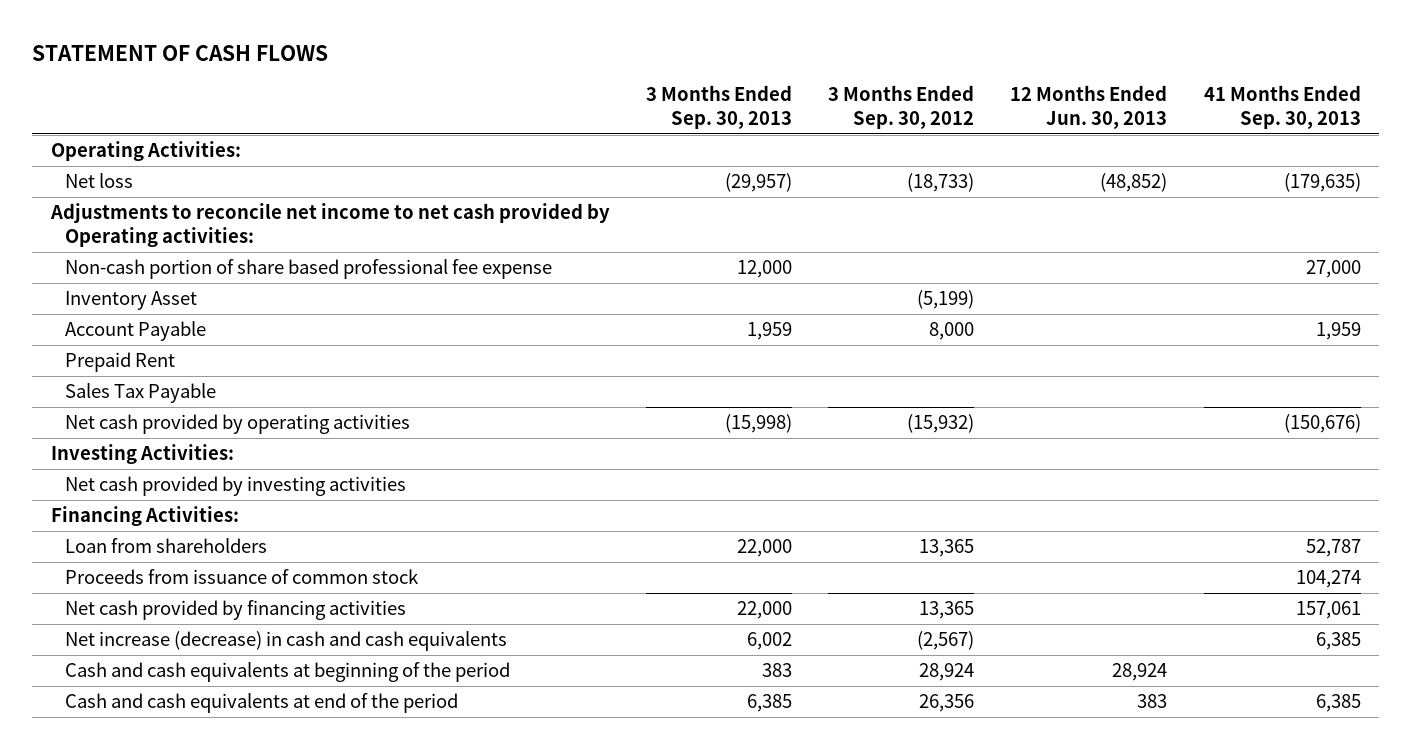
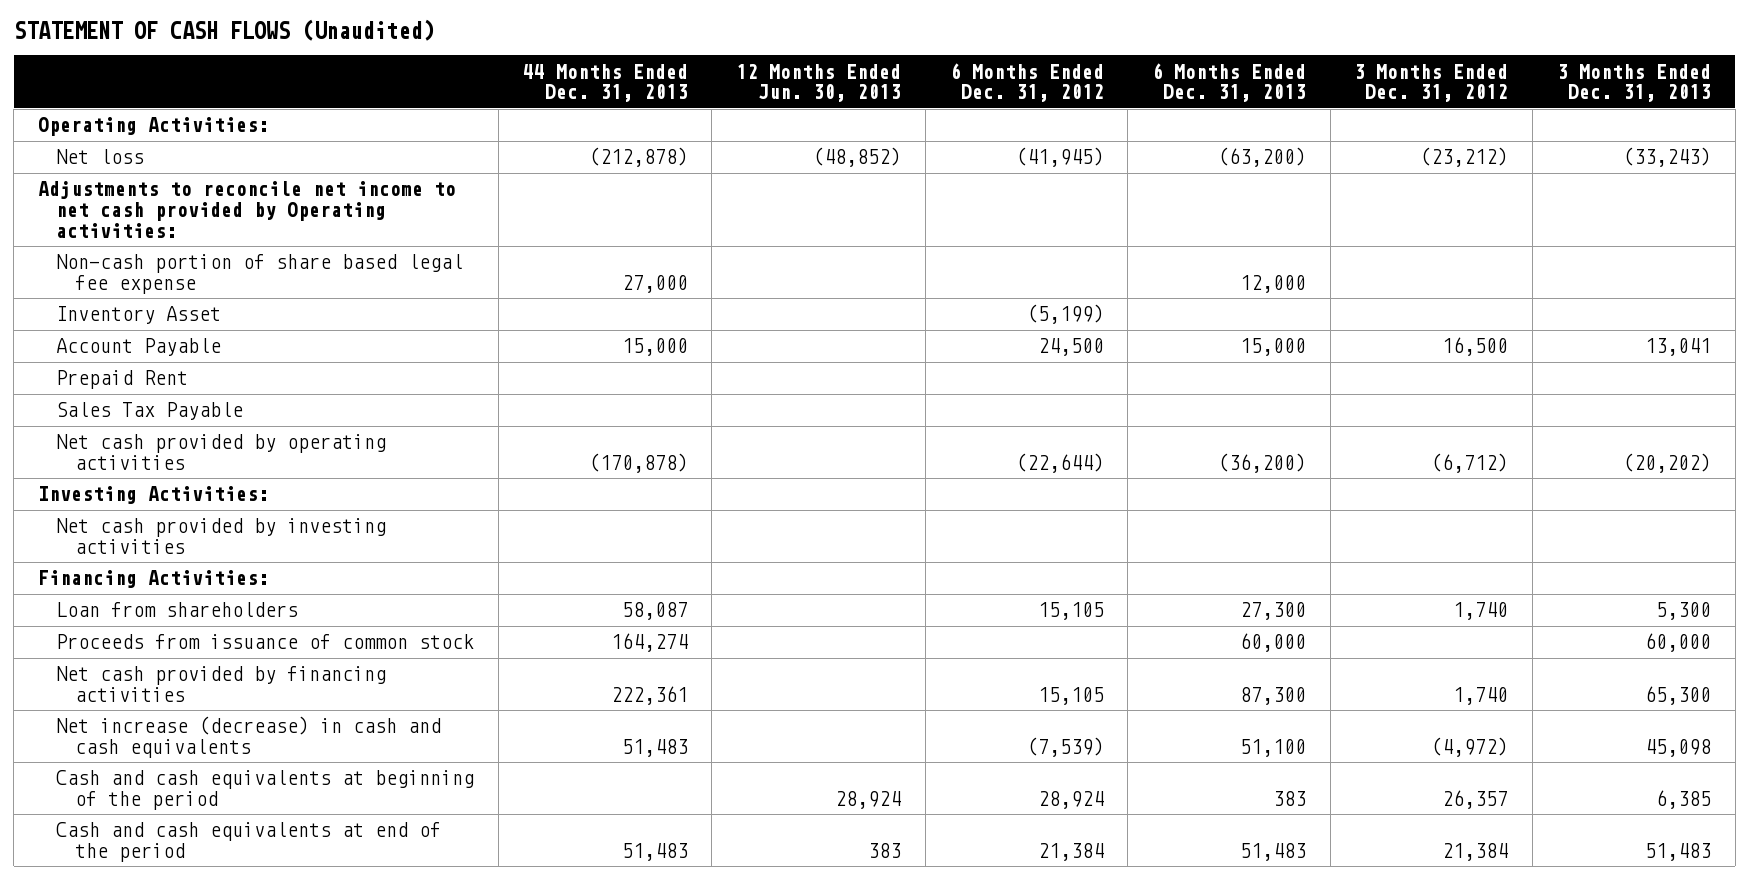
[32,44,329,61] STATEMENT OF CASH FLOWS -> [13,19,434,42] STATEMENT OF CASH FLOWS (Unaudited)
[645,85,792,130] 3 Months Ended Sep. 30, 2013 -> none
[828,85,975,130] 3 Months Ended Sep. 30, 2012 -> none
[1203,85,1361,130] 41 Months Ended Sep. 30, 2013 -> none
none -> [522,63,688,103] 44 Months Ended Dec. 31, 2013
none -> [949,62,1104,103] 6 Months Ended Dec. 31, 2012
none -> [1152,62,1307,103] 6 Months Ended Dec. 31, 2013
none -> [1354,63,1509,103] 3 Months Ended Dec. 31, 2012
none -> [1556,63,1711,103] 3 Months Ended Dec. 31, 2013
[64,259,552,280] Non-cash portion of share based professional fee expense -> [56,254,464,294] Non-cash portion of share based legal fee expense

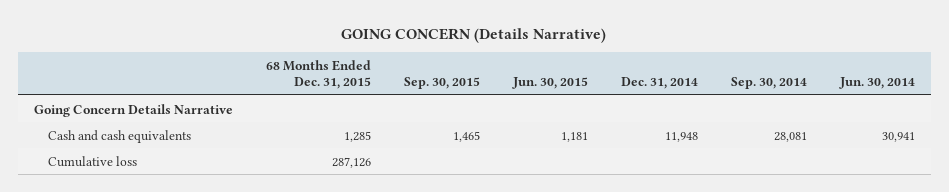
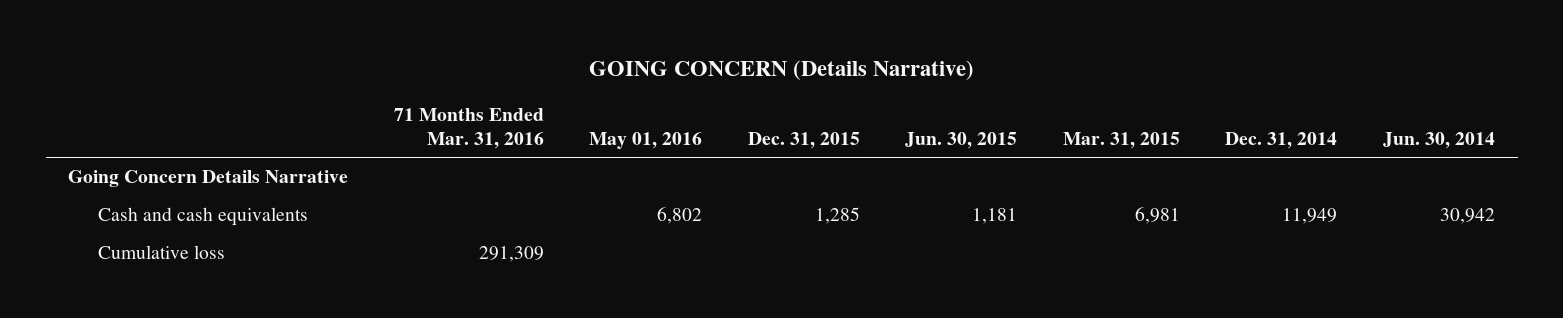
[266,59,372,89] 68 Months Ended Dec. 31, 2015 -> none
[403,76,480,89] Sep. 30, 2015 -> none
[730,76,807,89] Sep. 30, 2014 -> none
none -> [393,107,544,149] 71 Months Ended Mar. 31, 2016
none -> [589,131,703,149] May 01, 2016
none -> [747,131,860,149] Dec. 31, 2015
none -> [1062,131,1180,149] Mar. 31, 2015
[664,131,698,142] 11,948 -> [1282,208,1338,225] 11,949
[881,131,915,142] 30,941 -> [1439,208,1495,225] 30,942

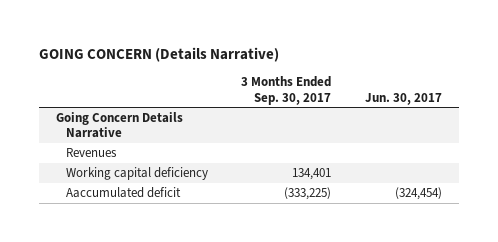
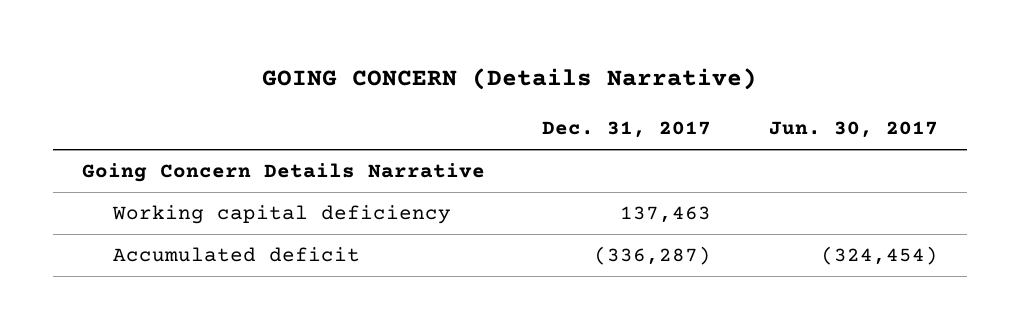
[241,76,332,105] 3 Months Ended Sep. 30, 2017 -> none
none -> [542,120,712,138] Dec. 31, 2017
[65,148,117,158] Revenues -> none
[65,187,181,199] Aaccumulated deficit -> [112,247,360,263] Accumulated deficit

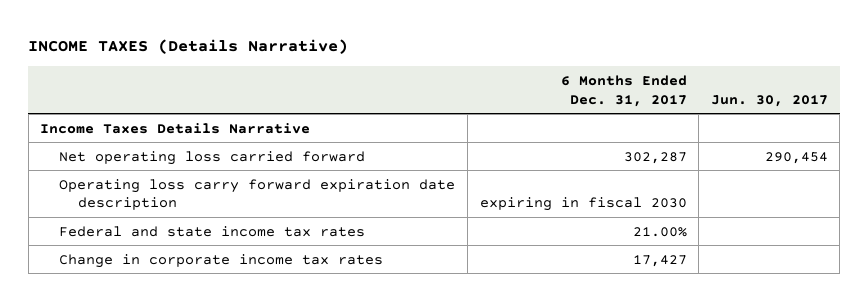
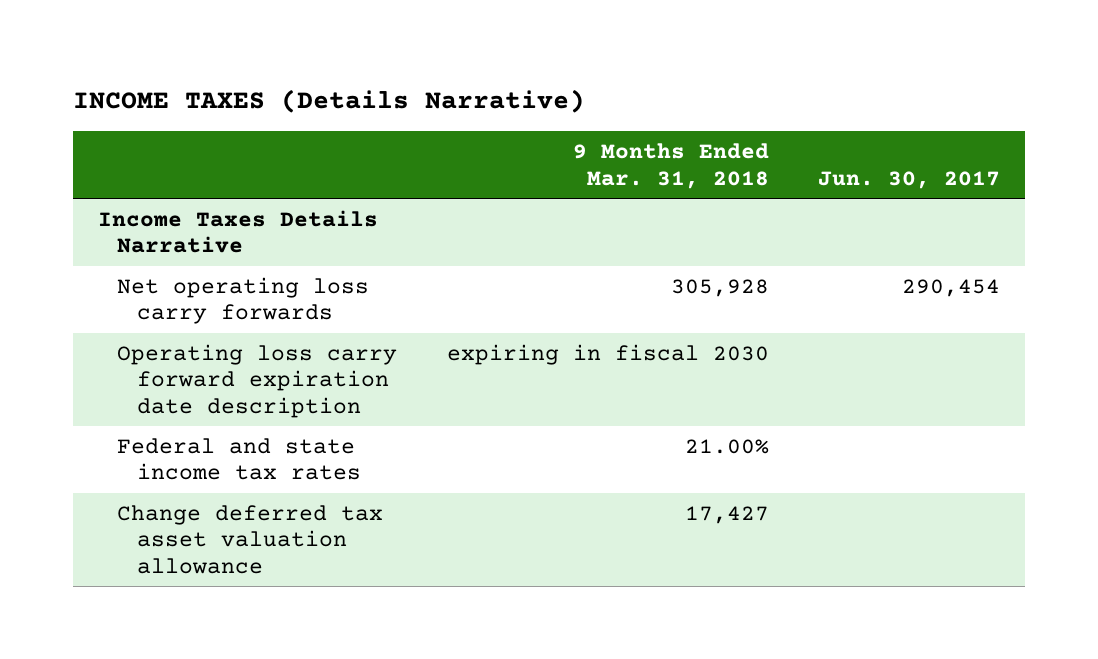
[560,75,687,107] 6 Months Ended Dec. 31, 2017 -> none
none -> [572,143,769,189] 9 Months Ended Mar. 31, 2018
[59,150,366,165] Net operating loss carried forward -> [117,276,370,325] Net operating loss carry forwards
[59,253,384,268] Change in corporate income tax rates -> none
none -> [117,504,384,574] Change deferred tax asset valuation allowance

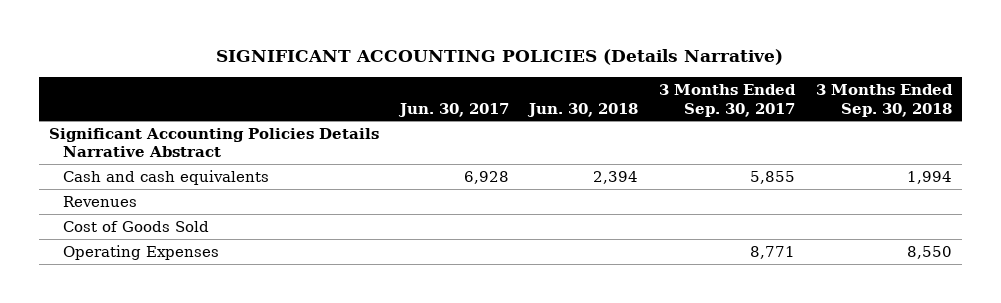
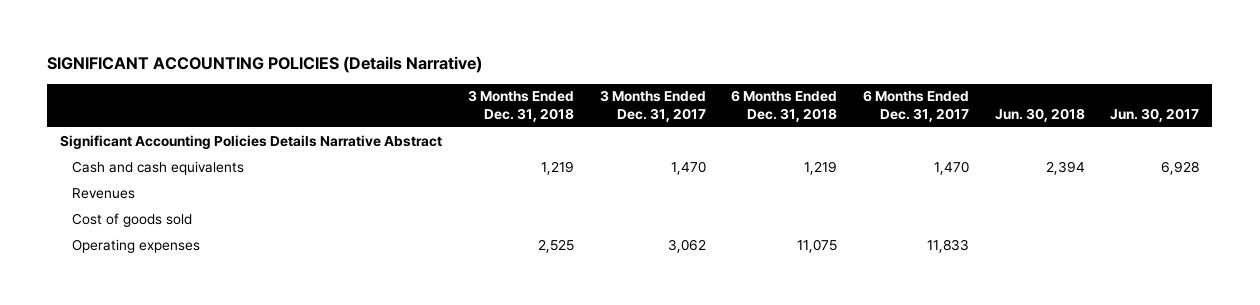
[658,83,796,117] 3 Months Ended Sep. 30, 2017 -> none
[815,83,953,117] 3 Months Ended Sep. 30, 2018 -> none
none -> [467,90,574,122] 3 Months Ended Dec. 31, 2018
none -> [599,90,706,122] 3 Months Ended Dec. 31, 2017
none -> [731,90,838,122] 6 Months Ended Dec. 31, 2018
none -> [862,90,969,122] 6 Months Ended Dec. 31, 2017
[62,220,209,232] Cost of Goods Sold -> [72,212,193,227] Cost of goods sold
[62,244,219,260] Operating Expenses -> [72,238,201,253] Operating expenses

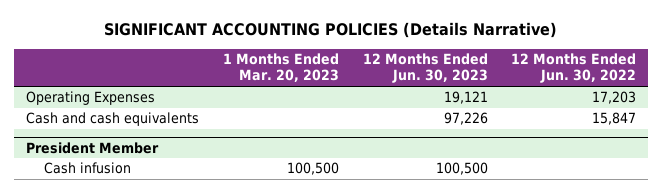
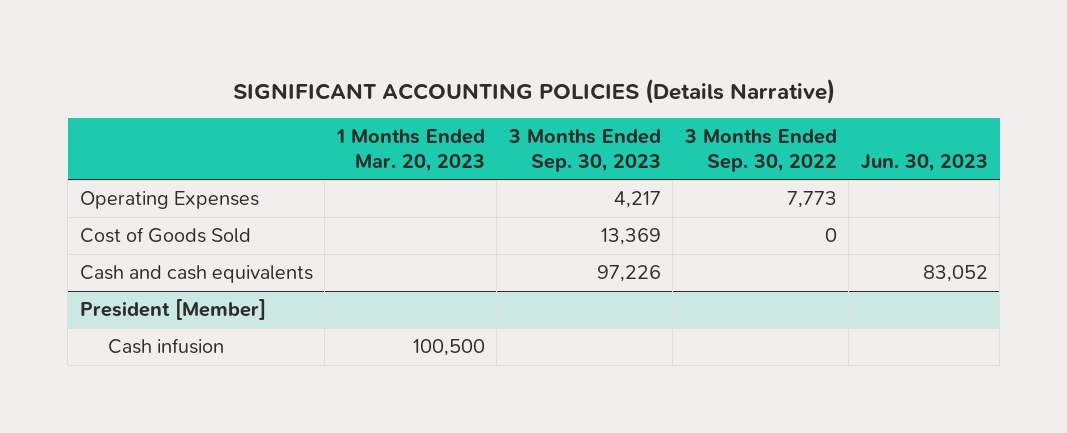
[362,53,488,84] 12 Months Ended Jun. 30, 2023 -> none
[511,53,637,84] 12 Months Ended Jun. 30, 2022 -> none
none -> [507,129,661,172] 3 Months Ended Sep. 30, 2023
none -> [683,129,837,172] 3 Months Ended Sep. 30, 2022
none -> [860,153,988,172] Jun. 30, 2023
none -> [79,226,251,243] Cost of Goods Sold
[26,141,160,154] President Member -> [79,298,266,320] President [Member]

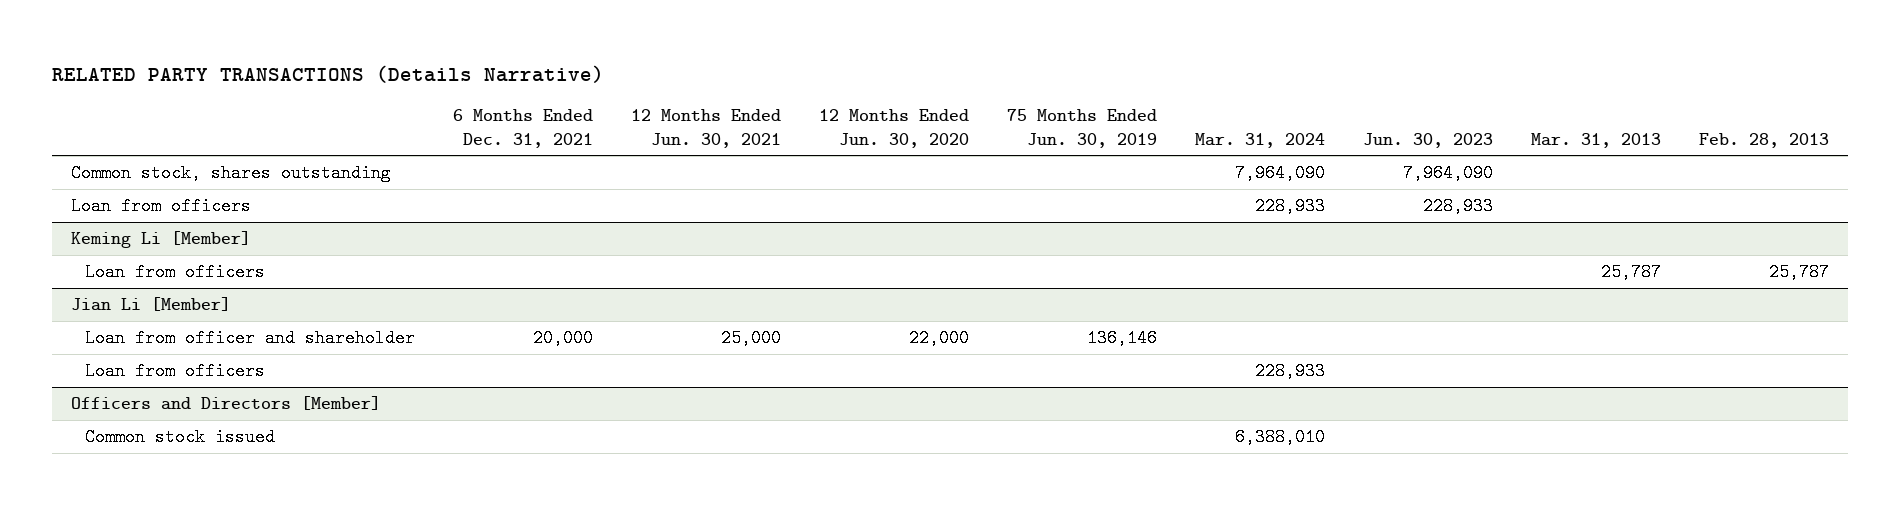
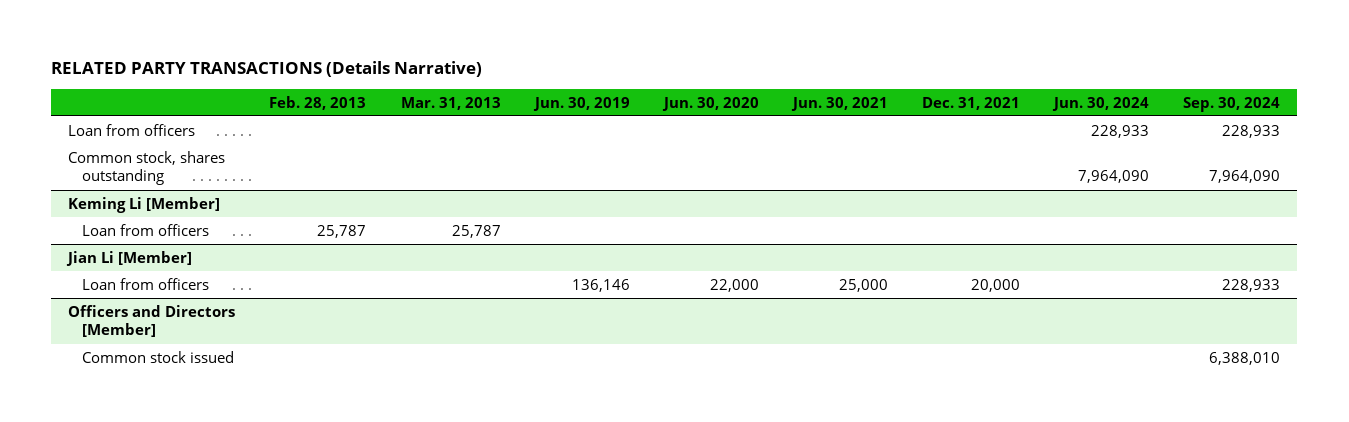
[452,109,593,148] 6 Months Ended Dec. 31, 2021 -> none
[630,109,781,148] 12 Months Ended Jun. 30, 2021 -> none
[818,109,969,148] 12 Months Ended Jun. 30, 2020 -> none
[1006,109,1157,148] 75 Months Ended Jun. 30, 2019 -> none
[1194,132,1325,148] Mar. 31, 2024 -> none
[1363,132,1494,148] Jun. 30, 2023 -> none
none -> [532,96,630,111] Jun. 30, 2019
none -> [661,96,759,111] Jun. 30, 2020
none -> [790,96,888,111] Jun. 30, 2021
none -> [921,96,1020,110] Dec. 31, 2021
none -> [1052,96,1150,111] Jun. 30, 2024
none -> [1183,96,1281,112] Sep. 30, 2024
[70,163,391,182] Common stock, shares outstanding -> [68,150,226,186] Common stock, shares outstanding
[84,328,415,347] Loan from officer and shareholder -> none

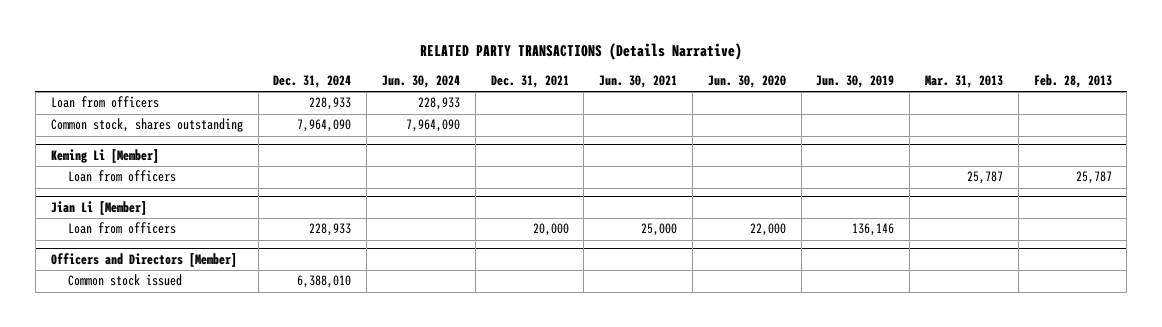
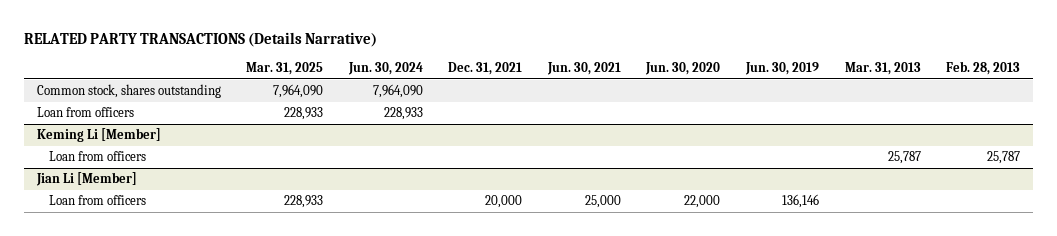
[273,75,352,89] Dec. 31, 2024 -> none
none -> [246,62,324,76] Mar. 31, 2025
[50,96,159,109] Loan from officers -> [36,107,134,118] Loan from officers
[50,252,237,267] Officers and Directors [Member] -> none
[68,274,183,287] Common stock issued -> none

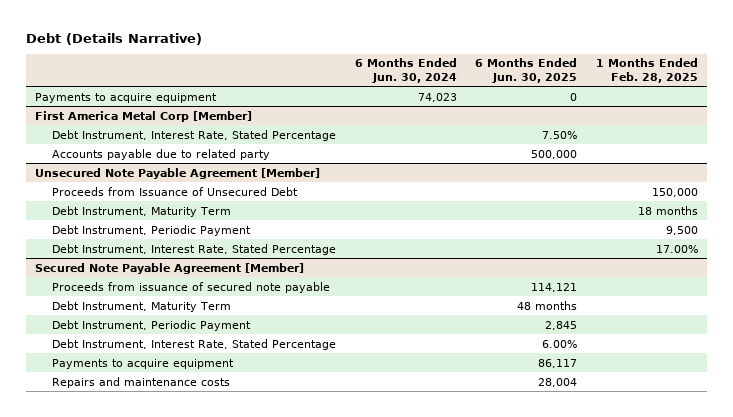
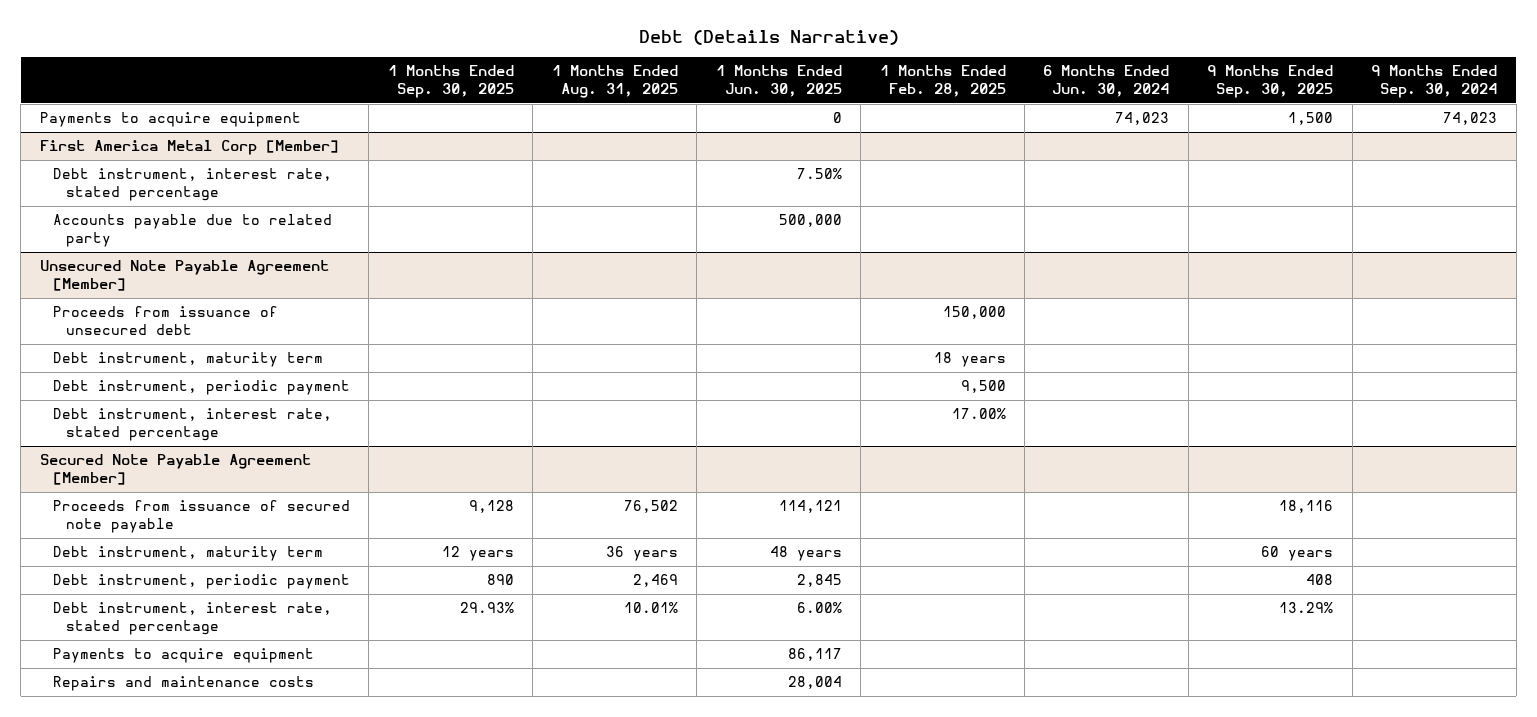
[475,58,578,83] 6 Months Ended Jun. 30, 2025 -> none
none -> [387,65,514,99] 1 Months Ended Sep. 30, 2025
none -> [551,65,678,99] 1 Months Ended Aug. 31, 2025
none -> [715,65,842,98] 1 Months Ended Jun. 30, 2025
none -> [1207,65,1334,99] 9 Months Ended Sep. 30, 2025
none -> [1371,65,1498,99] 9 Months Ended Sep. 30, 2024
[51,129,336,141] Debt Instrument, Interest Rate, Stated Percentage -> [52,168,332,202] Debt instrument, interest rate, stated percentage
[51,186,298,196] Proceeds from Issuance of Unsecured Debt -> [52,306,278,336] Proceeds from issuance of unsecured debt
[51,205,231,217] Debt Instrument, Maturity Term -> [52,352,323,368] Debt instrument, maturity term
[638,205,699,215] 18 months -> [933,352,1006,368] 18 years
[51,224,251,236] Debt Instrument, Periodic Payment -> [52,380,350,396] Debt instrument, periodic payment
[51,243,336,255] Debt Instrument, Interest Rate, Stated Percentage -> [52,408,332,442] Debt instrument, interest rate, stated percentage
[51,300,231,312] Debt Instrument, Maturity Term -> [52,546,323,562] Debt instrument, maturity term
[51,319,251,331] Debt Instrument, Periodic Payment -> [52,574,350,590] Debt instrument, periodic payment
[51,338,336,350] Debt Instrument, Interest Rate, Stated Percentage -> [52,602,332,636] Debt instrument, interest rate, stated percentage

